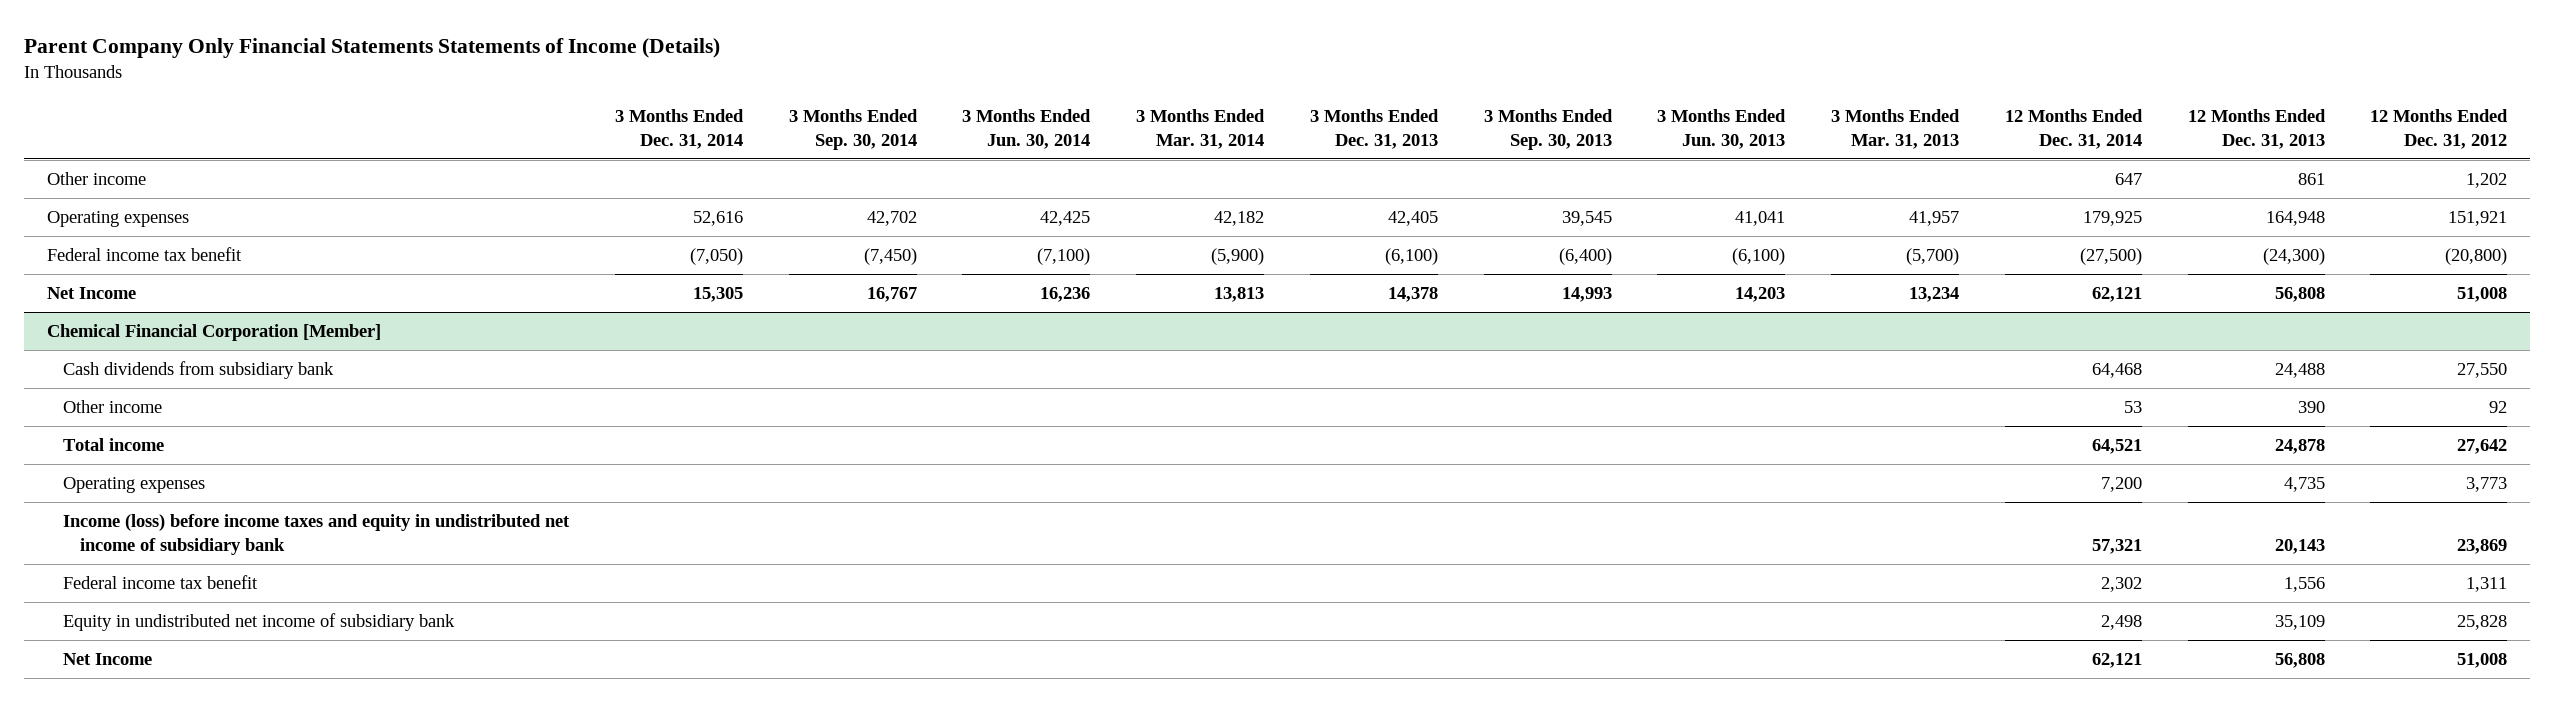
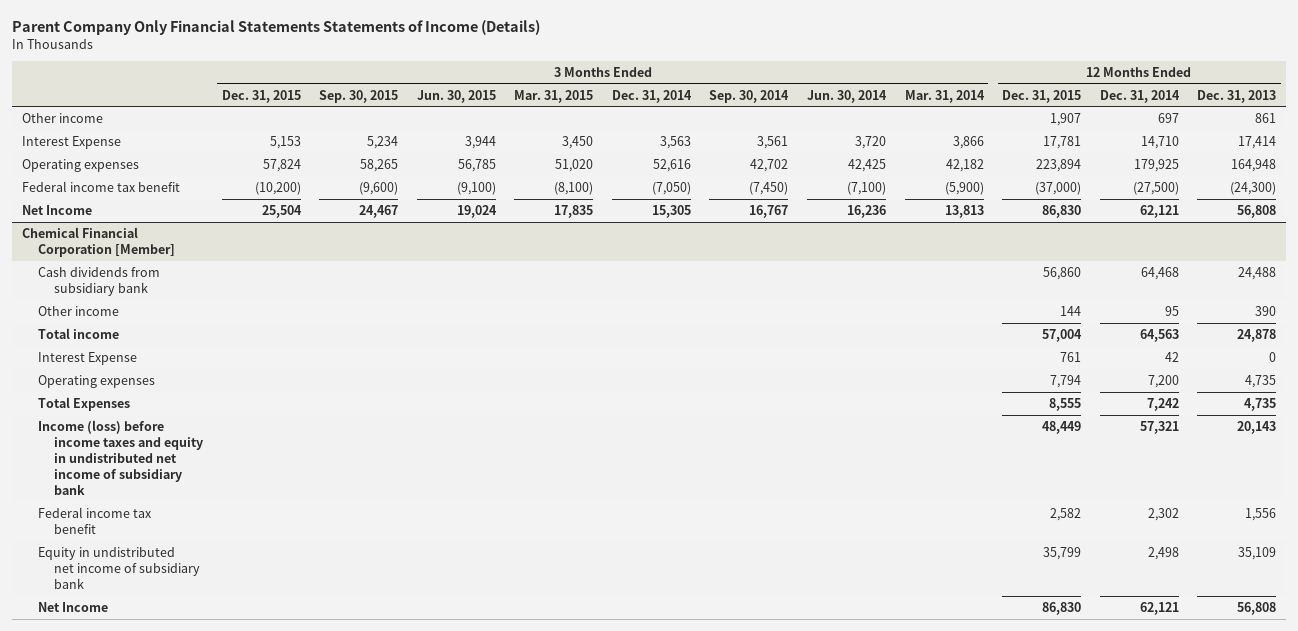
[1309,108,1439,149] 3 Months Ended Dec. 31, 2013 -> none
[1483,108,1613,150] 3 Months Ended Sep. 30, 2013 -> none
[1657,108,1787,149] 3 Months Ended Jun. 30, 2013 -> none
[1831,108,1961,149] 3 Months Ended Mar. 31, 2013 -> none
[2370,108,2509,149] 12 Months Ended Dec. 31, 2012 -> none
none -> [221,89,301,103] Dec. 31, 2015
none -> [319,89,399,103] Sep. 30, 2015
none -> [416,89,496,103] Jun. 30, 2015
none -> [514,89,594,103] Mar. 31, 2015
none -> [1002,89,1082,103] Dec. 31, 2015
[2114,173,2142,186] 647 -> [1157,112,1179,123] 697
none -> [21,135,121,149] Interest Expense
[2123,401,2142,414] 53 -> [1164,305,1179,316] 95
[2091,439,2142,455] 64,521 -> [1139,328,1179,342] 64,563
none -> [37,351,137,365] Interest Expense
none -> [37,396,130,411] Total Expenses

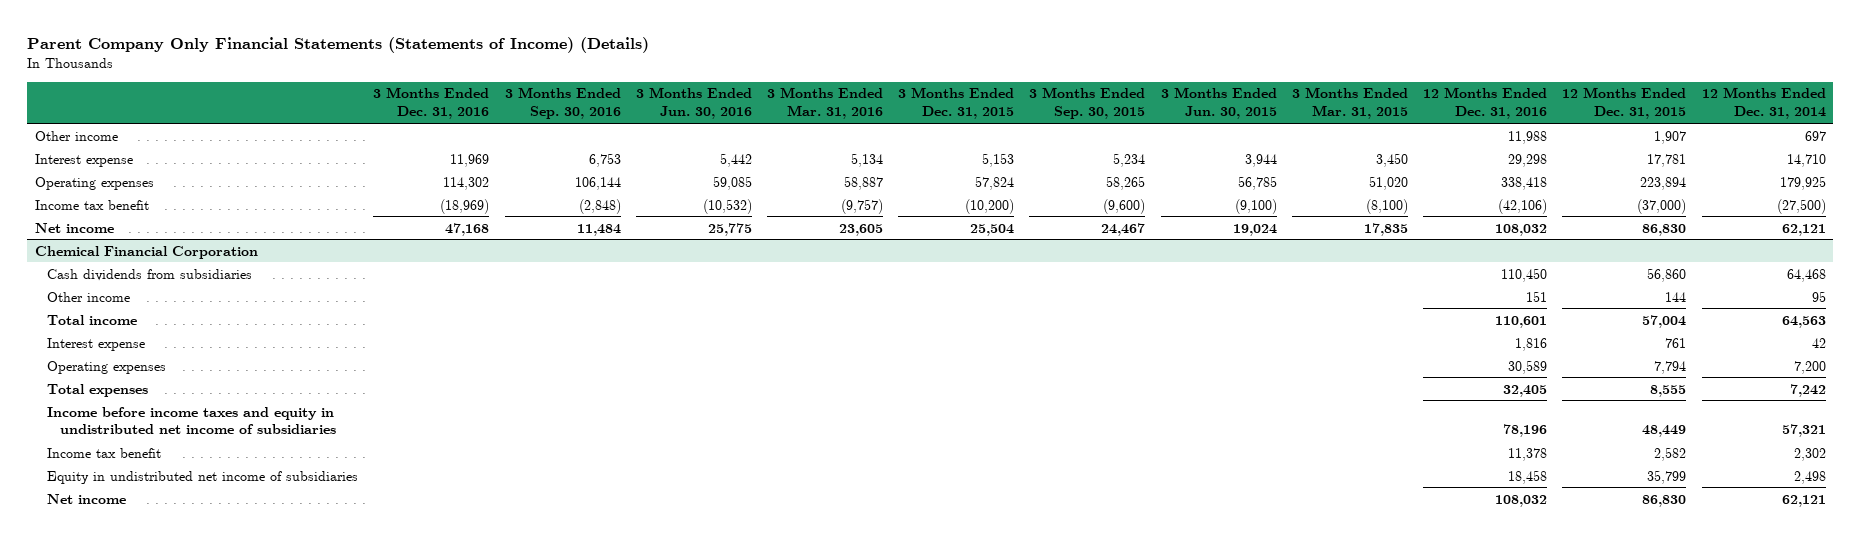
[12,19,541,35] Parent Company Only Financial Statements Statements of Income (Details) -> [26,36,649,53] Parent Company Only Financial Statements (Statements of Income) (Details)
[611,89,692,103] Dec. 31, 2014 -> none
[709,89,790,103] Sep. 30, 2014 -> none
[807,89,888,103] Jun. 30, 2014 -> none
[904,89,985,103] Mar. 31, 2014 -> none
[1197,89,1277,103] Dec. 31, 2013 -> none
none -> [373,87,490,120] 3 Months Ended Dec. 31, 2016
none -> [504,87,621,120] 3 Months Ended Sep. 30, 2016
none -> [635,87,752,120] 3 Months Ended Jun. 30, 2016
none -> [767,87,884,120] 3 Months Ended Mar. 31, 2016
none -> [1423,87,1548,120] 12 Months Ended Dec. 31, 2016
[21,135,121,149] Interest Expense -> [34,153,133,167] Interest expense
[21,180,180,192] Federal income tax benefit -> [34,199,149,210] Income tax benefit
[21,204,92,215] Net Income -> [34,222,114,233] Net income
[21,226,175,257] Chemical Financial Corporation [Member] -> [34,245,258,259] Chemical Financial Corporation
[37,266,160,296] Cash dividends from subsidiary bank -> [47,268,253,281] Cash dividends from subsidiaries
[37,351,137,365] Interest Expense -> [47,337,146,351] Interest expense
[37,396,130,411] Total Expenses -> [47,383,149,397] Total expenses
[37,419,203,496] Income (loss) before income taxes and equity in undistributed net income of subsidiary bank -> [47,406,336,435] Income before income taxes and equity in undistributed net income of subsidiaries
[37,506,152,534] Federal income tax benefit -> [47,447,162,458] Income tax benefit
[37,546,200,590] Equity in undistributed net income of subsidiary bank -> [47,470,359,484] Equity in undistributed net income of subsidiaries
[37,601,108,612] Net Income -> [47,493,127,504] Net income

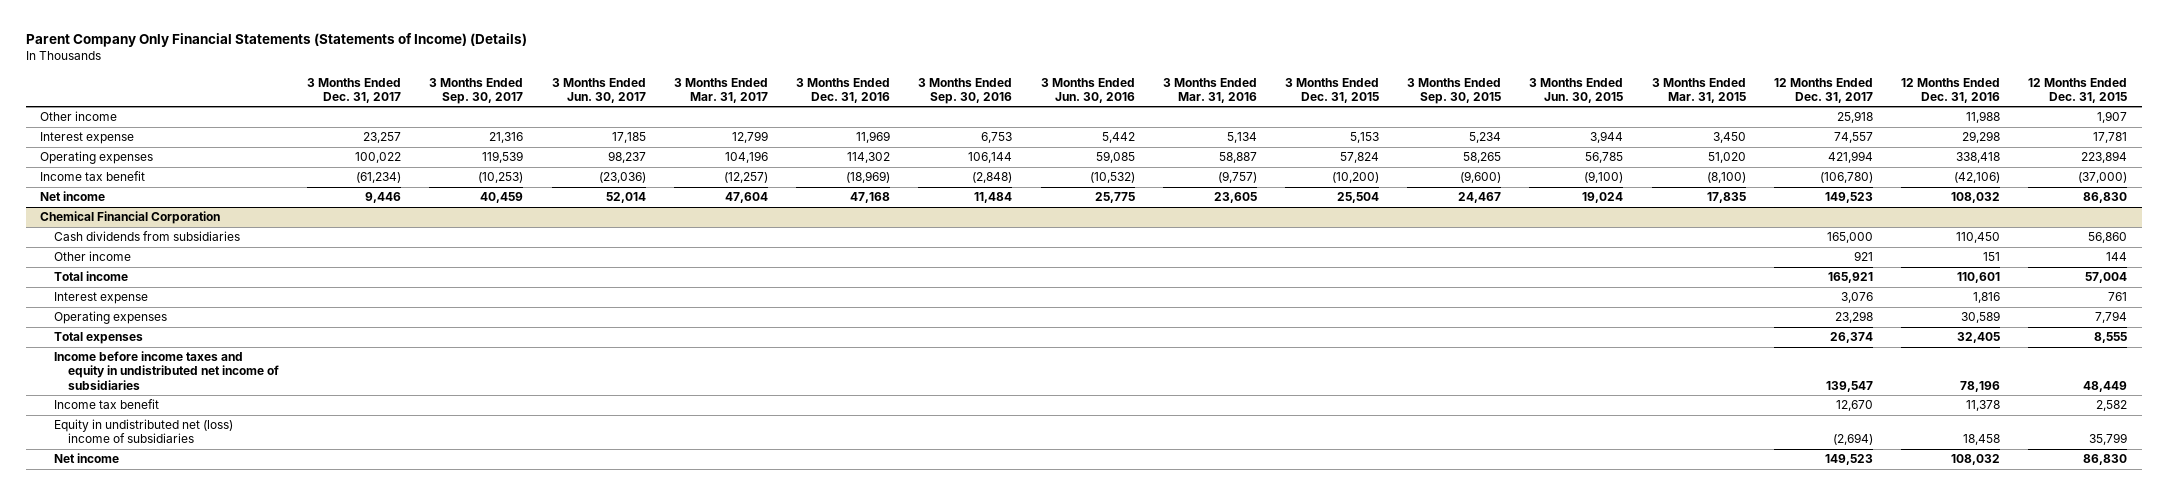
[1701,87,1826,120] 12 Months Ended Dec. 31, 2014 -> none
none -> [307,77,402,103] 3 Months Ended Dec. 31, 2017
none -> [429,77,524,104] 3 Months Ended Sep. 30, 2017
none -> [551,77,646,103] 3 Months Ended Jun. 30, 2017
none -> [673,77,768,103] 3 Months Ended Mar. 31, 2017
none -> [1773,77,1873,103] 12 Months Ended Dec. 31, 2017
[47,470,359,484] Equity in undistributed net income of subsidiaries -> [53,419,233,444] Equity in undistributed net (loss) income of subsidiaries

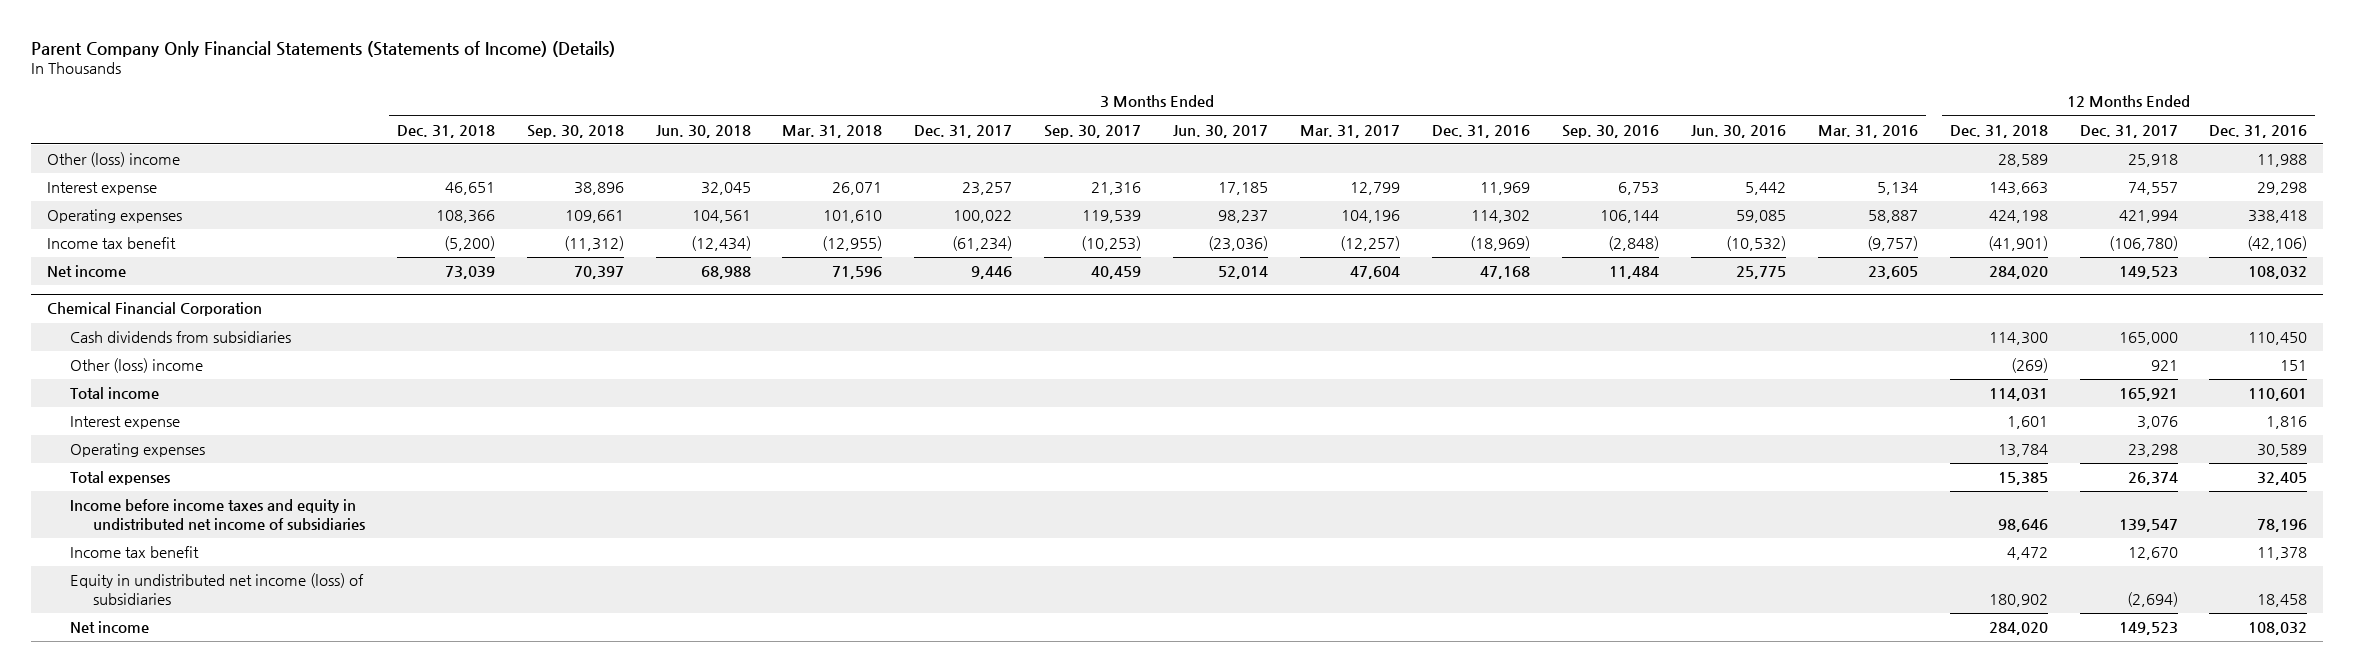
[1285,77,1380,103] 3 Months Ended Dec. 31, 2015 -> none
[1407,77,1502,104] 3 Months Ended Sep. 30, 2015 -> none
[1529,77,1624,103] 3 Months Ended Jun. 30, 2015 -> none
[1651,77,1746,103] 3 Months Ended Mar. 31, 2015 -> none
[2028,77,2128,103] 12 Months Ended Dec. 31, 2015 -> none
none -> [396,124,495,138] Dec. 31, 2018
none -> [526,124,624,138] Sep. 30, 2018
none -> [655,124,751,138] Jun. 30, 2018
none -> [782,124,883,138] Mar. 31, 2018
none -> [1949,124,2048,138] Dec. 31, 2018
[39,111,117,122] Other income -> [47,152,181,168] Other (loss) income
[53,251,131,262] Other income -> [70,358,204,374] Other (loss) income
[53,419,233,444] Equity in undistributed net (loss) income of subsidiaries -> [70,573,365,605] Equity in undistributed net income (loss) of subsidiaries

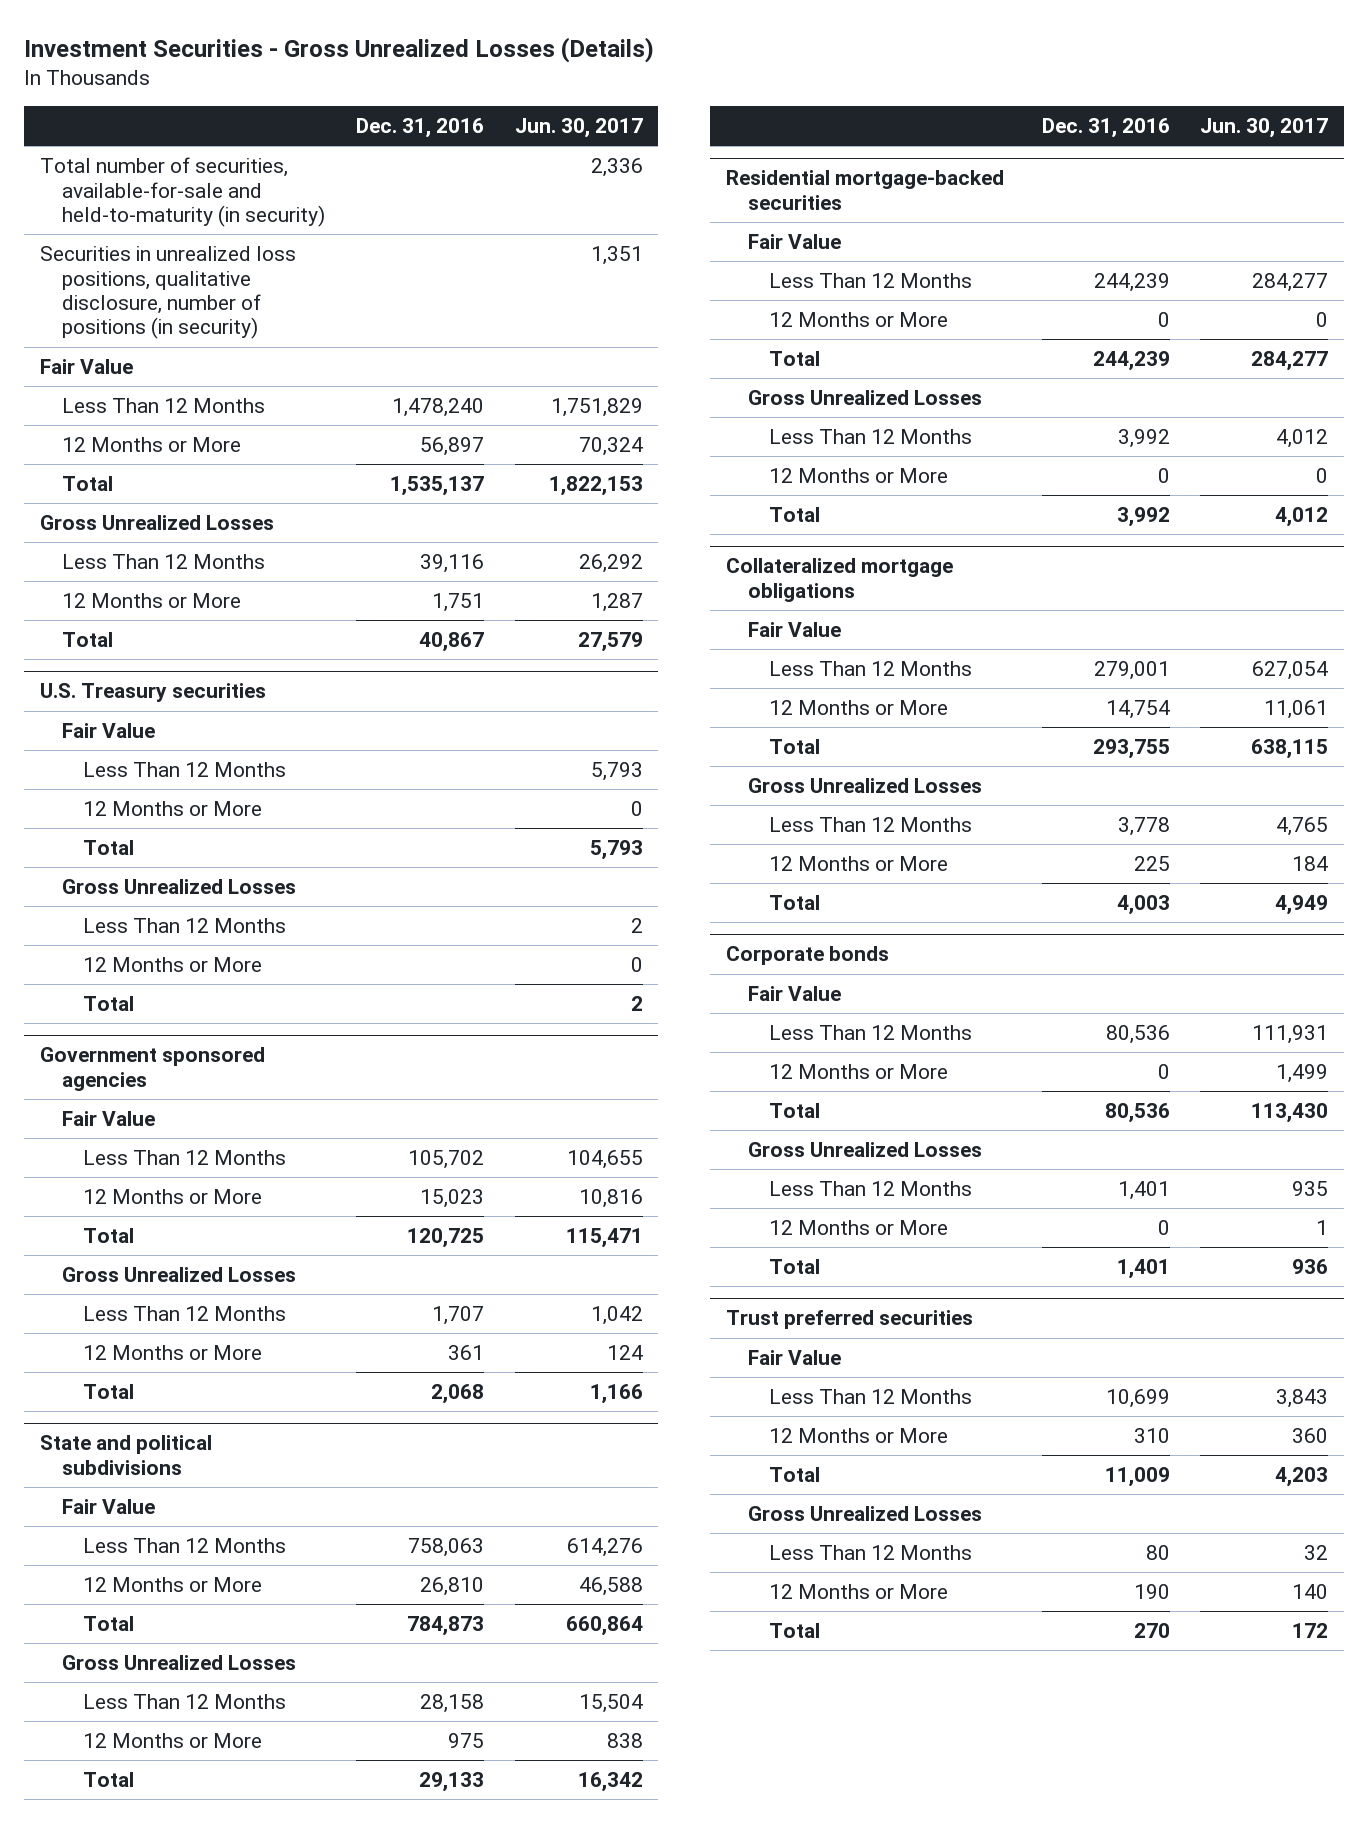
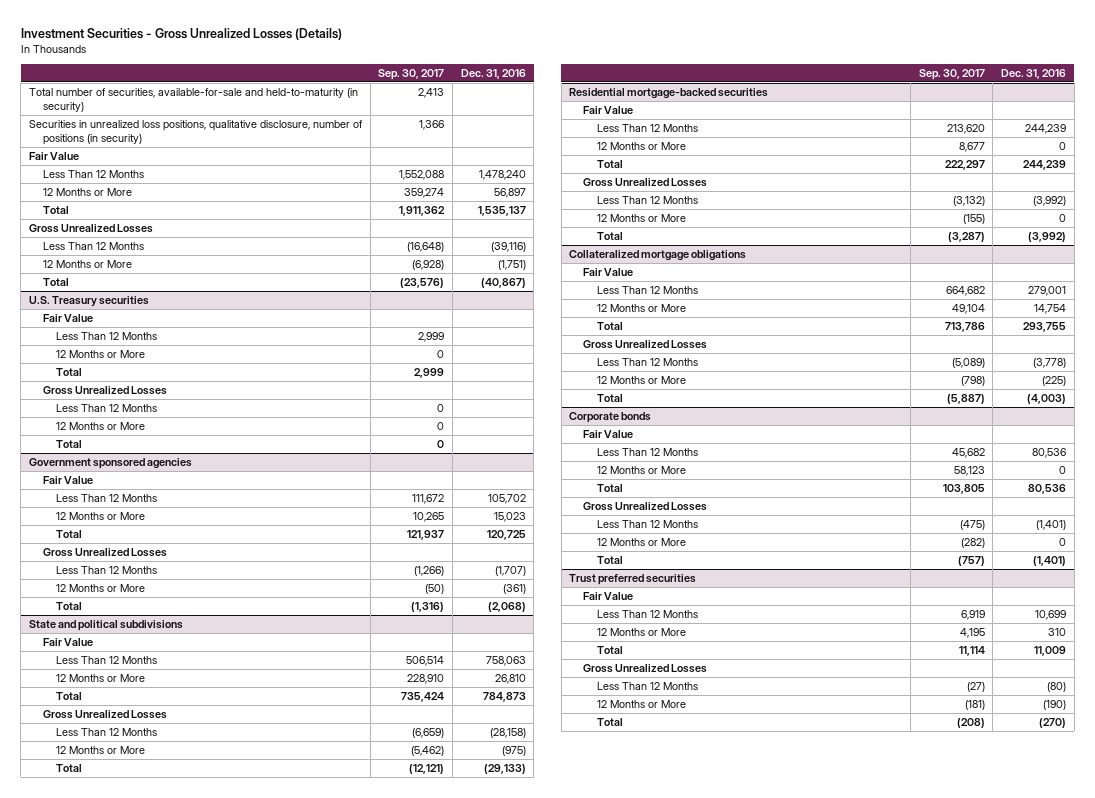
[514,118,643,139] Jun. 30, 2017 -> none
none -> [378,68,445,80] Sep. 30, 2017
[419,554,484,574] 39,116 -> [490,242,526,253] (39,116)
[431,593,484,613] 1,751 -> [497,260,526,271] (1,751)
[418,632,484,653] 40,867 -> [480,278,526,289] (40,867)
[431,1306,484,1326] 1,707 -> [494,566,526,577] (1,707)
[447,1345,484,1361] 361 -> [502,584,526,595] (361)
[430,1384,484,1405] 2,068 -> [487,602,526,613] (2,068)
[419,1694,484,1714] 28,158 -> [489,728,526,739] (28,158)
[447,1733,484,1749] 975 -> [501,746,526,757] (975)
[418,1772,484,1793] 29,133 -> [483,764,526,775] (29,133)
[1117,429,1170,449] 3,992 -> [1032,196,1066,207] (3,992)
[1116,507,1170,528] 3,992 -> [1027,232,1066,243] (3,992)
[1117,817,1170,837] 3,778 -> [1032,358,1066,369] (3,778)
[1133,856,1170,872] 225 -> [1041,376,1066,387] (225)
[1116,895,1170,916] 4,003 -> [1026,394,1066,405] (4,003)
[1117,1181,1170,1201] 1,401 -> [1035,520,1066,531] (1,401)
[1116,1259,1170,1280] 1,401 -> [1032,556,1066,567] (1,401)
[1145,1545,1170,1561] 80 -> [1046,682,1066,693] (80)
[1133,1584,1170,1600] 190 -> [1042,700,1066,711] (190)
[1133,1623,1170,1639] 270 -> [1038,718,1066,729] (270)

